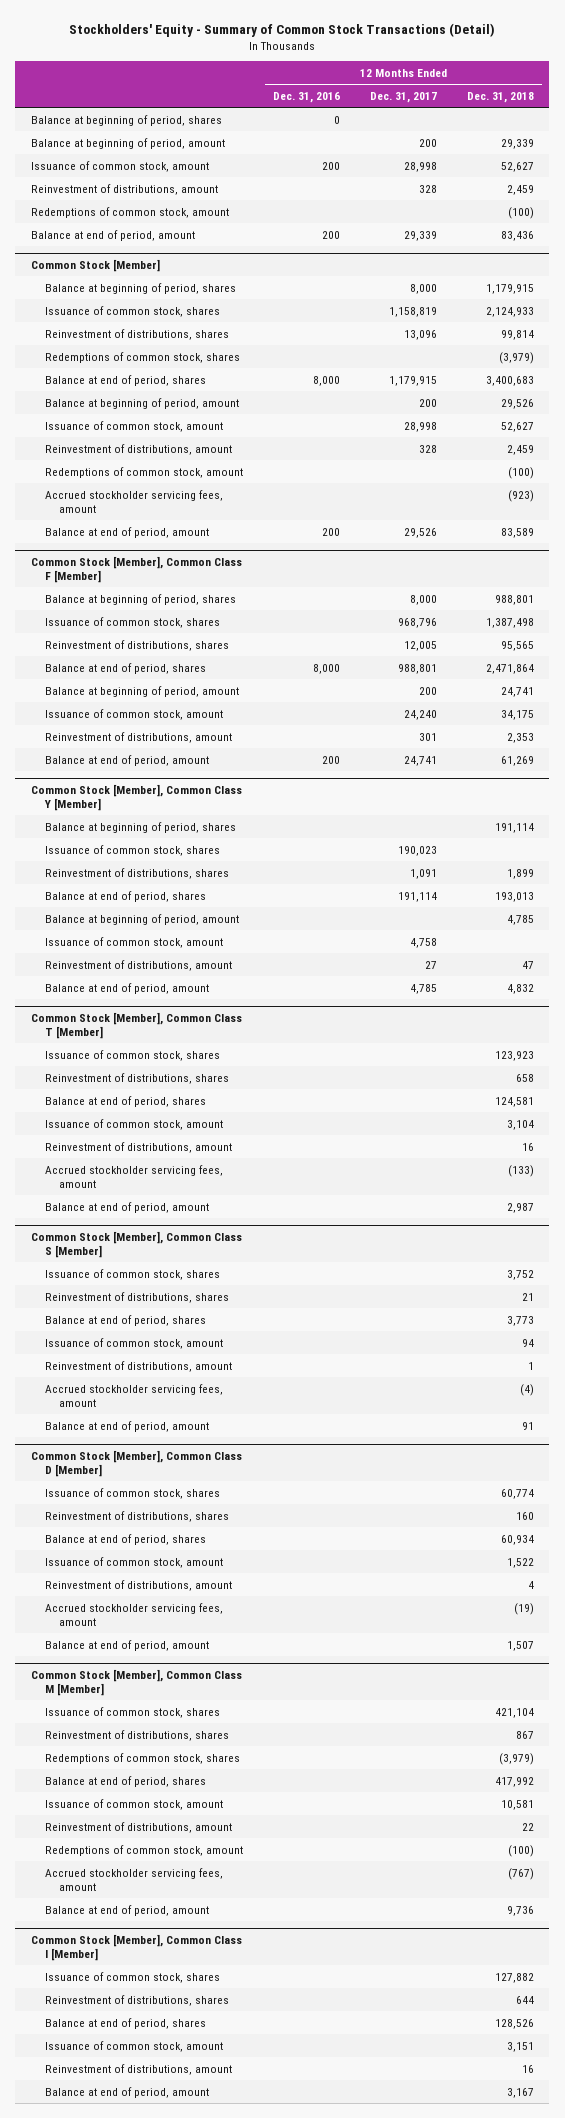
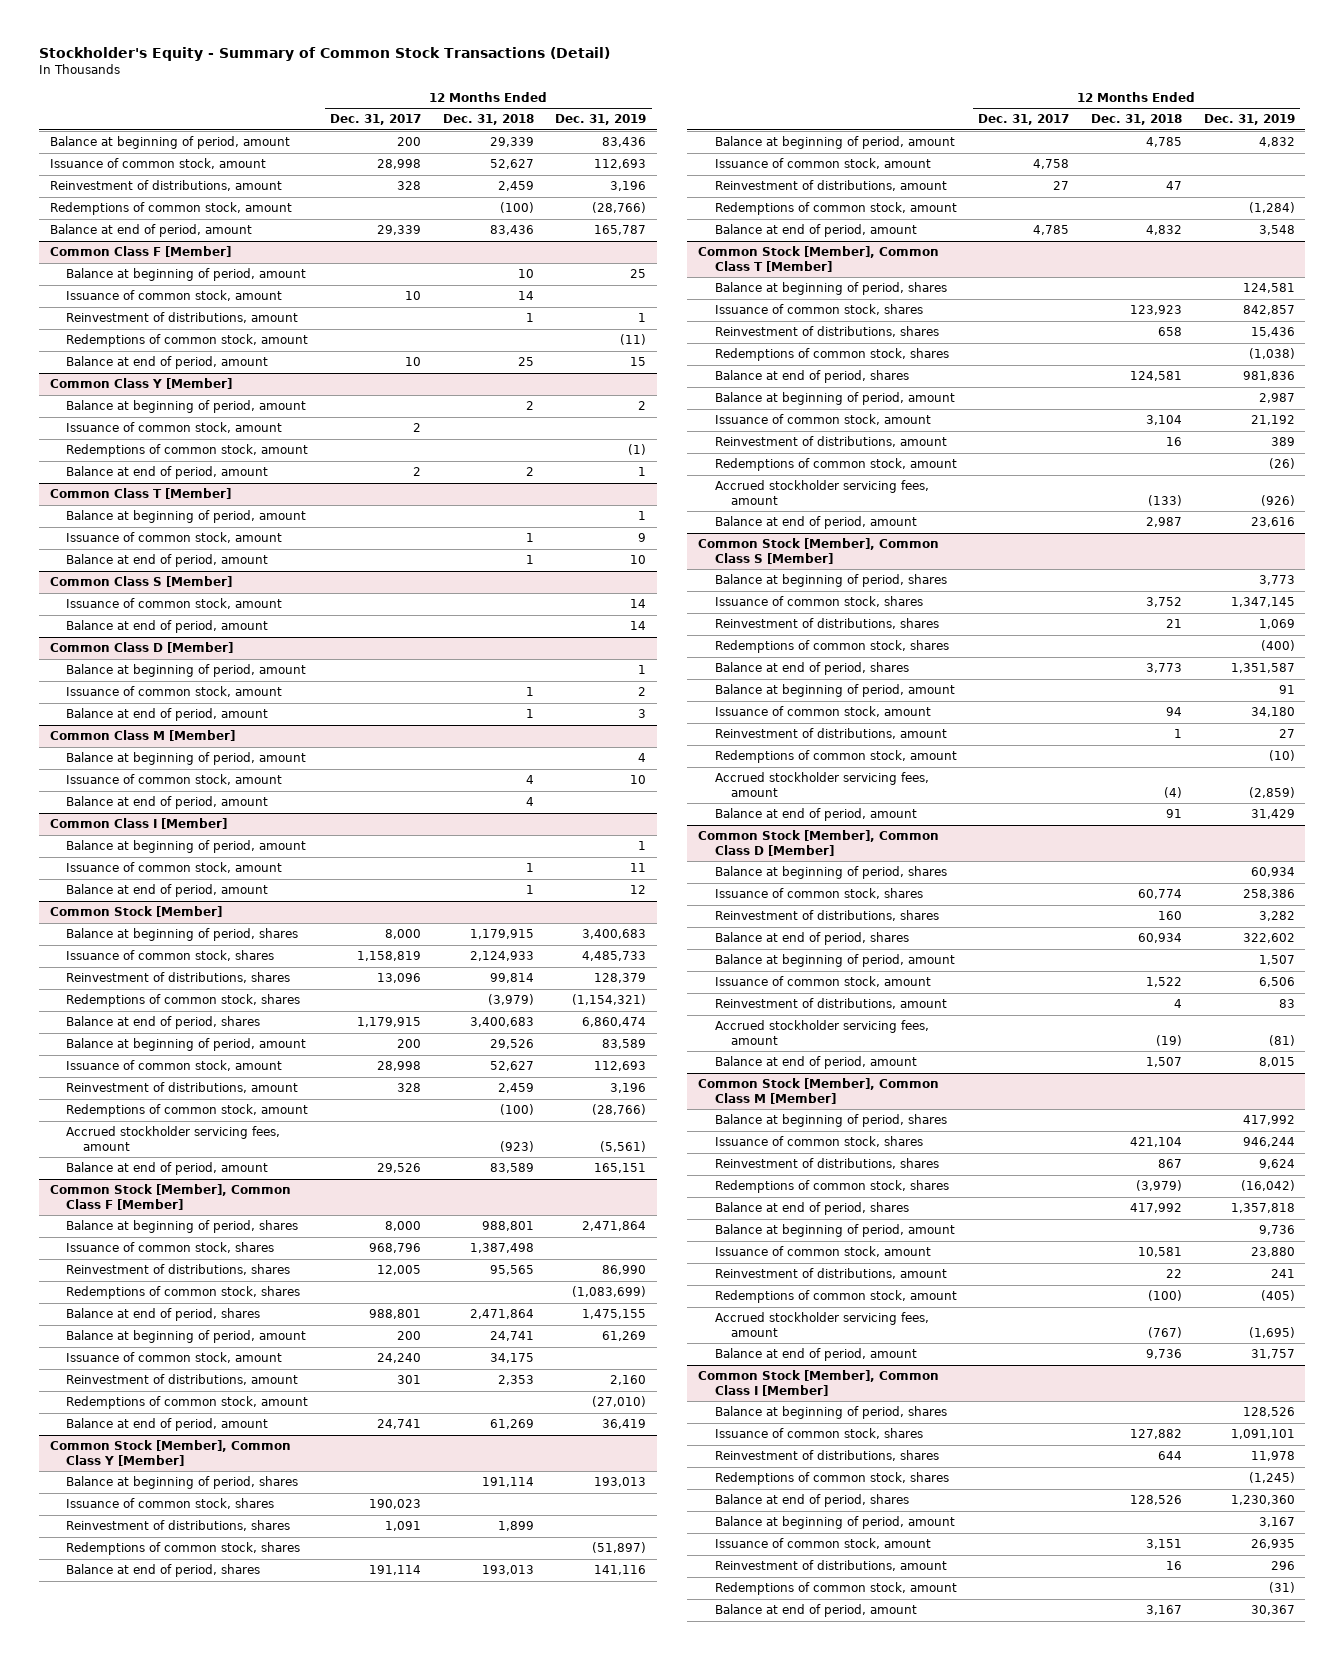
[69,22,496,37] Stockholders' Equity - Summary of Common Stock Transactions (Detail) -> [39,46,611,61] Stockholder's Equity - Summary of Common Stock Transactions (Detail)
[272,91,340,103] Dec. 31, 2016 -> none
none -> [555,114,647,126] Dec. 31, 2019
[30,114,222,126] Balance at beginning of period, shares -> none
none -> [49,246,231,258] Common Class F [Member]
none -> [66,268,307,282] Balance at beginning of period, amount
none -> [66,290,283,302] Issuance of common stock, amount
none -> [66,312,299,324] Reinvestment of distributions, amount
none -> [66,334,309,348] Redemptions of common stock, amount
none -> [66,356,269,370] Balance at end of period, amount
none -> [49,378,232,390] Common Class Y [Member]
none -> [66,400,307,414] Balance at beginning of period, amount
none -> [66,422,283,434] Issuance of common stock, amount
none -> [66,444,309,458] Redemptions of common stock, amount
none -> [66,466,269,480] Balance at end of period, amount
none -> [49,488,231,500] Common Class T [Member]
none -> [66,510,307,524] Balance at beginning of period, amount
none -> [66,532,283,544] Issuance of common stock, amount
none -> [66,554,269,568] Balance at end of period, amount
none -> [49,576,232,588] Common Class S [Member]
none -> [66,598,283,610] Issuance of common stock, amount
none -> [66,620,269,634] Balance at end of period, amount
none -> [49,642,233,654] Common Class D [Member]
none -> [66,664,307,678] Balance at beginning of period, amount
none -> [66,686,283,698] Issuance of common stock, amount
none -> [66,708,269,722] Balance at end of period, amount
none -> [49,730,235,742] Common Class M [Member]
none -> [66,752,307,766] Balance at beginning of period, amount
none -> [66,774,283,786] Issuance of common stock, amount
none -> [66,796,269,810] Balance at end of period, amount
none -> [49,818,227,830] Common Class I [Member]
none -> [66,840,307,854] Balance at beginning of period, amount
none -> [66,862,283,874] Issuance of common stock, amount
none -> [66,884,269,898] Balance at end of period, amount
none -> [66,1286,301,1300] Redemptions of common stock, shares
none -> [66,1396,309,1410] Redemptions of common stock, amount
none -> [66,1542,301,1556] Redemptions of common stock, shares
none -> [714,202,957,216] Redemptions of common stock, amount
none -> [714,282,947,296] Balance at beginning of period, shares
none -> [714,348,949,362] Redemptions of common stock, shares
none -> [714,392,955,406] Balance at beginning of period, amount
none -> [714,458,957,472] Redemptions of common stock, amount
none -> [714,574,947,588] Balance at beginning of period, shares
none -> [714,640,949,654] Redemptions of common stock, shares
none -> [714,684,955,698] Balance at beginning of period, amount
none -> [714,750,957,764] Redemptions of common stock, amount
none -> [714,866,947,880] Balance at beginning of period, shares
none -> [714,954,955,968] Balance at beginning of period, amount
none -> [714,1114,947,1128] Balance at beginning of period, shares
none -> [714,1224,955,1238] Balance at beginning of period, amount
none -> [714,1406,947,1420] Balance at beginning of period, shares
none -> [714,1472,949,1486] Redemptions of common stock, shares
none -> [714,1516,955,1530] Balance at beginning of period, amount
none -> [714,1582,957,1596] Redemptions of common stock, amount

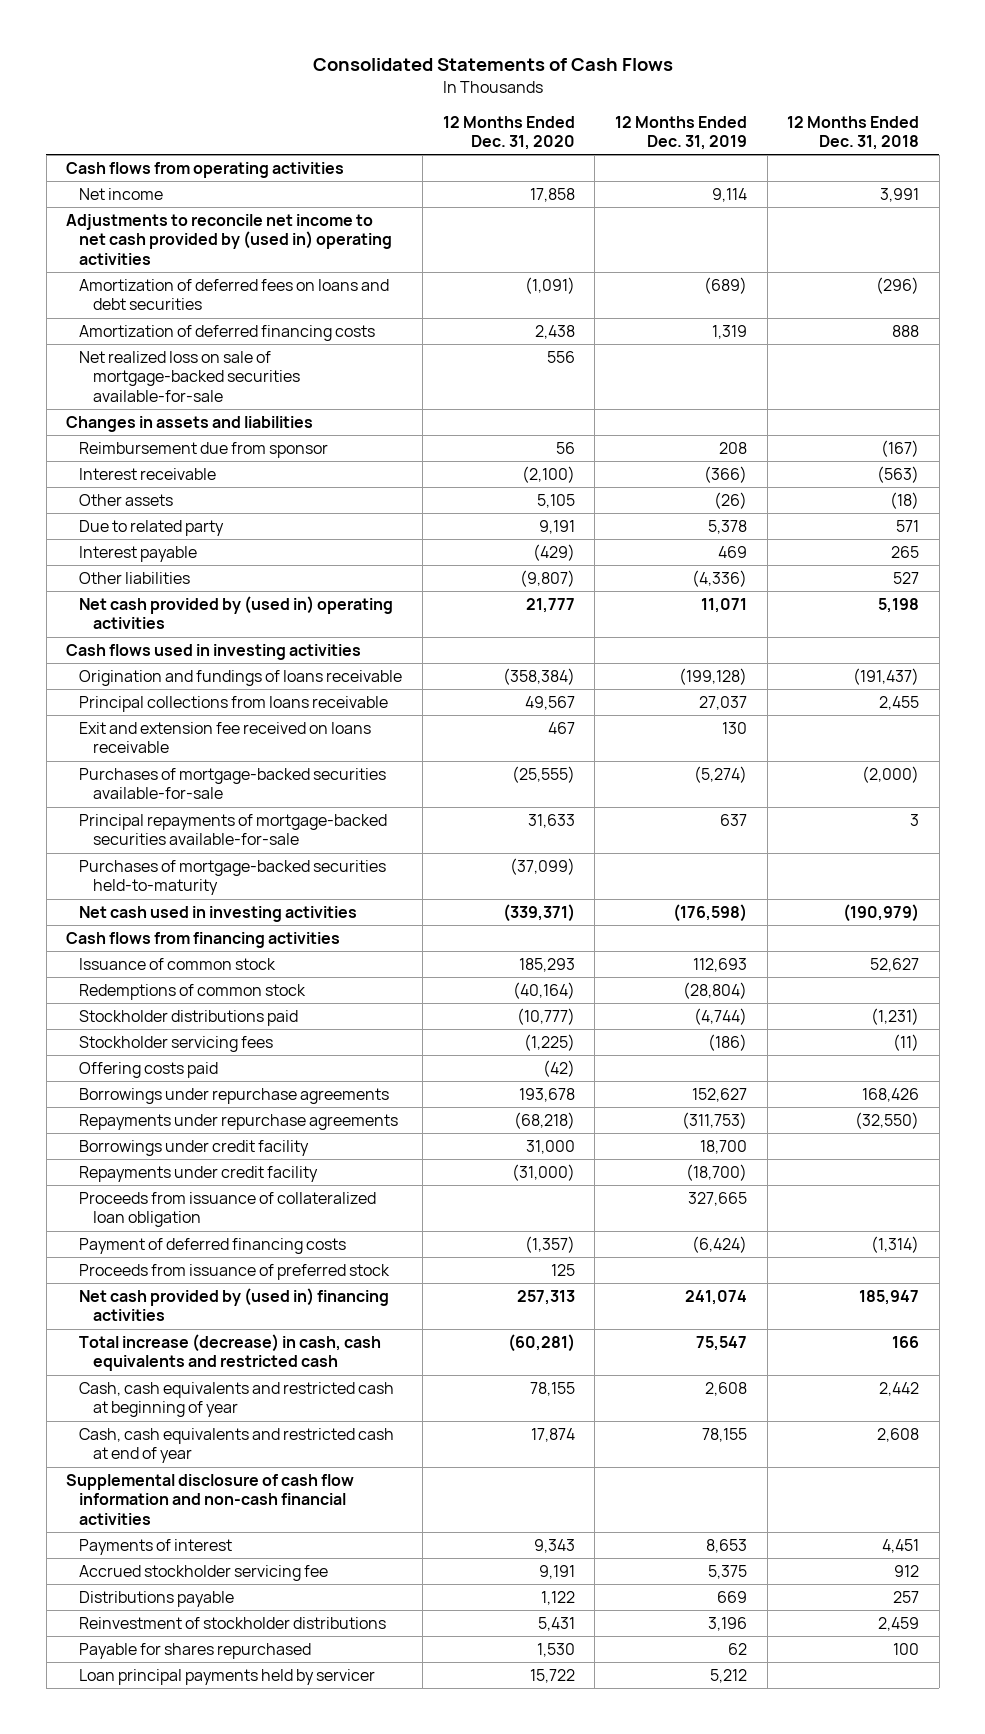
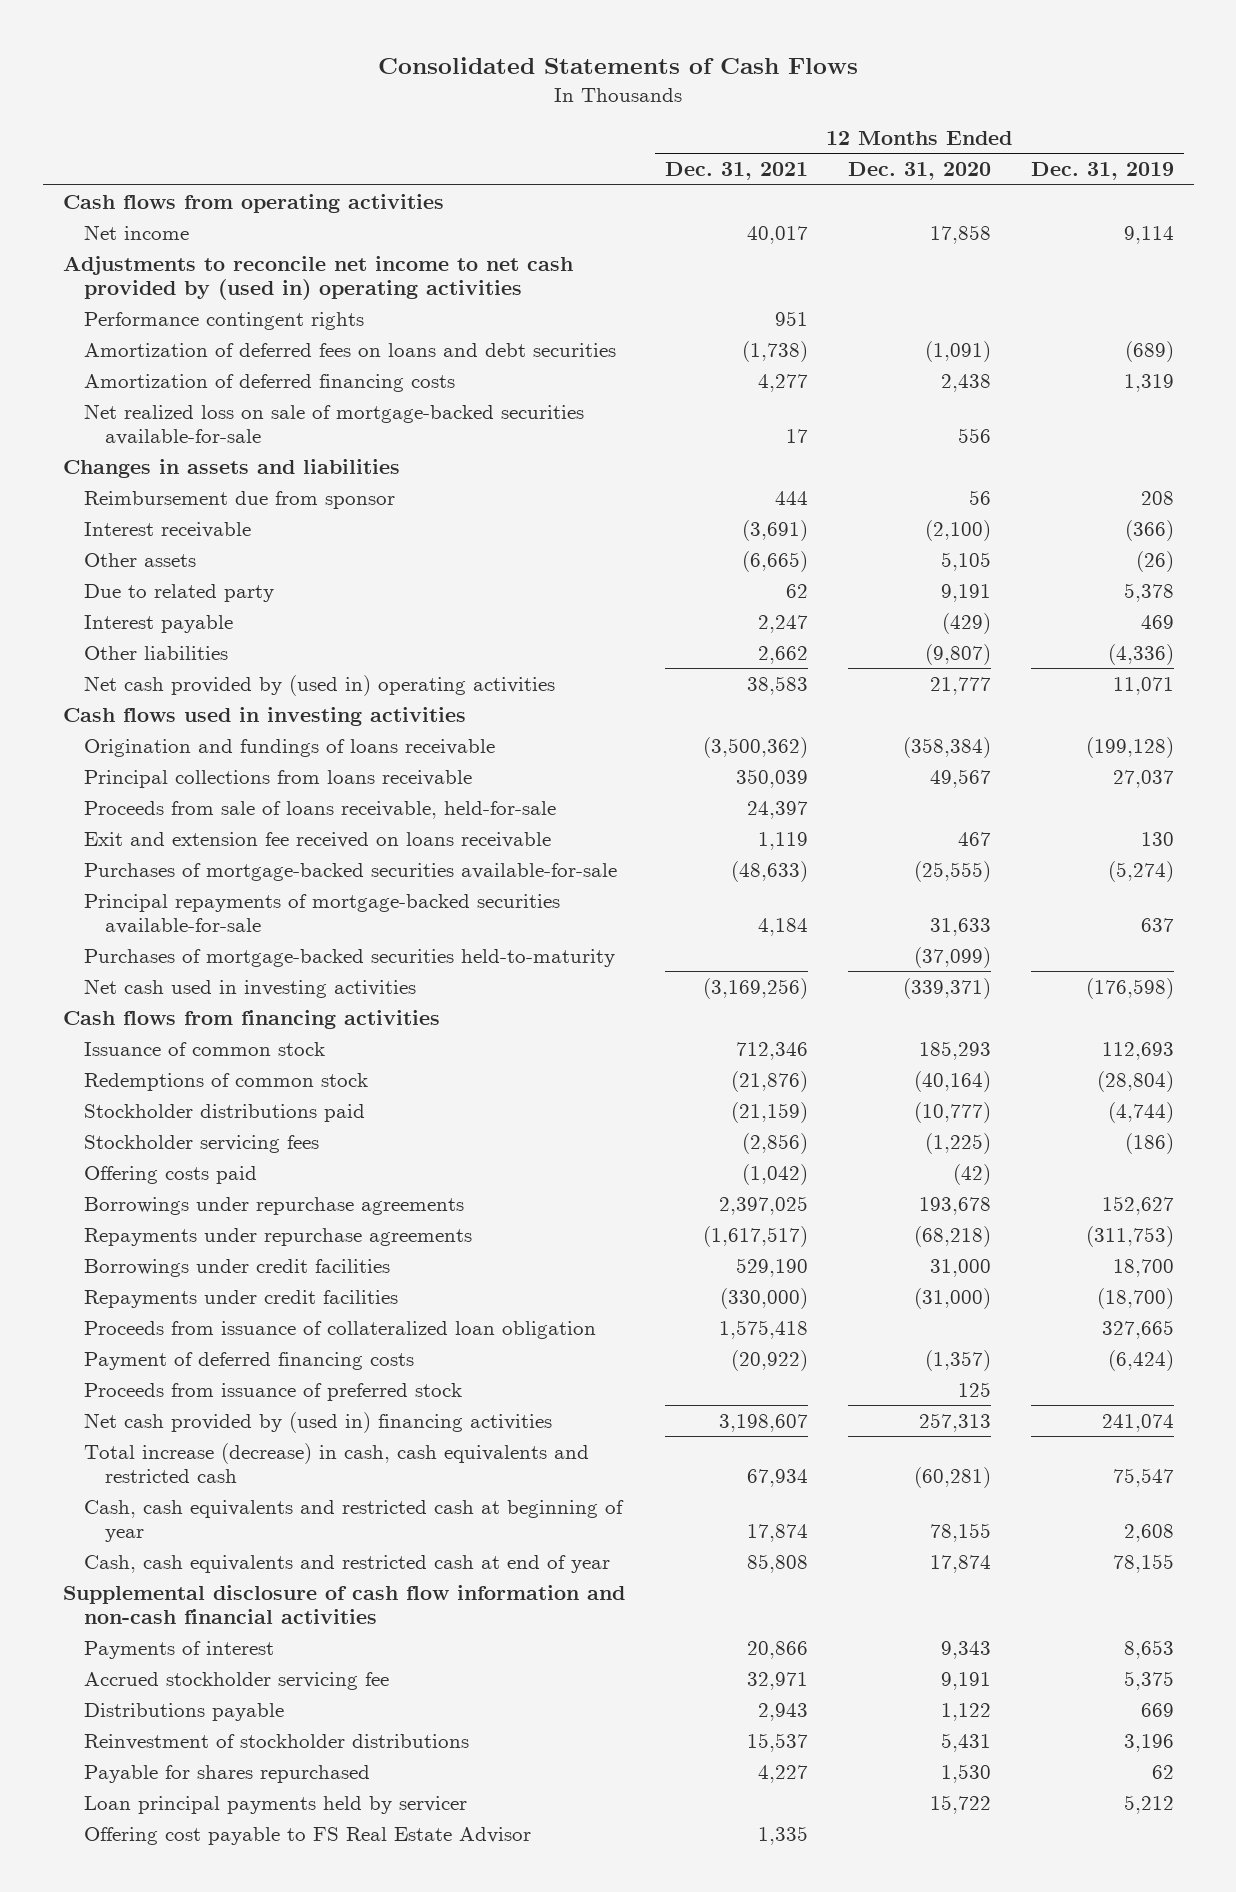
[787,115,920,150] 12 Months Ended Dec. 31, 2018 -> none
none -> [664,162,808,181] Dec. 31, 2021
none -> [84,311,365,330] Performance contingent rights
none -> [84,800,557,819] Proceeds from sale of loans receivable, held-for-sale
[79,1139,310,1156] Borrowings under credit facility -> [84,1258,391,1277] Borrowings under credit facilities
[79,1165,319,1182] Repayments under credit facility -> [84,1289,399,1308] Repayments under credit facilities
none -> [84,1826,532,1845] Offering cost payable to FS Real Estate Advisor

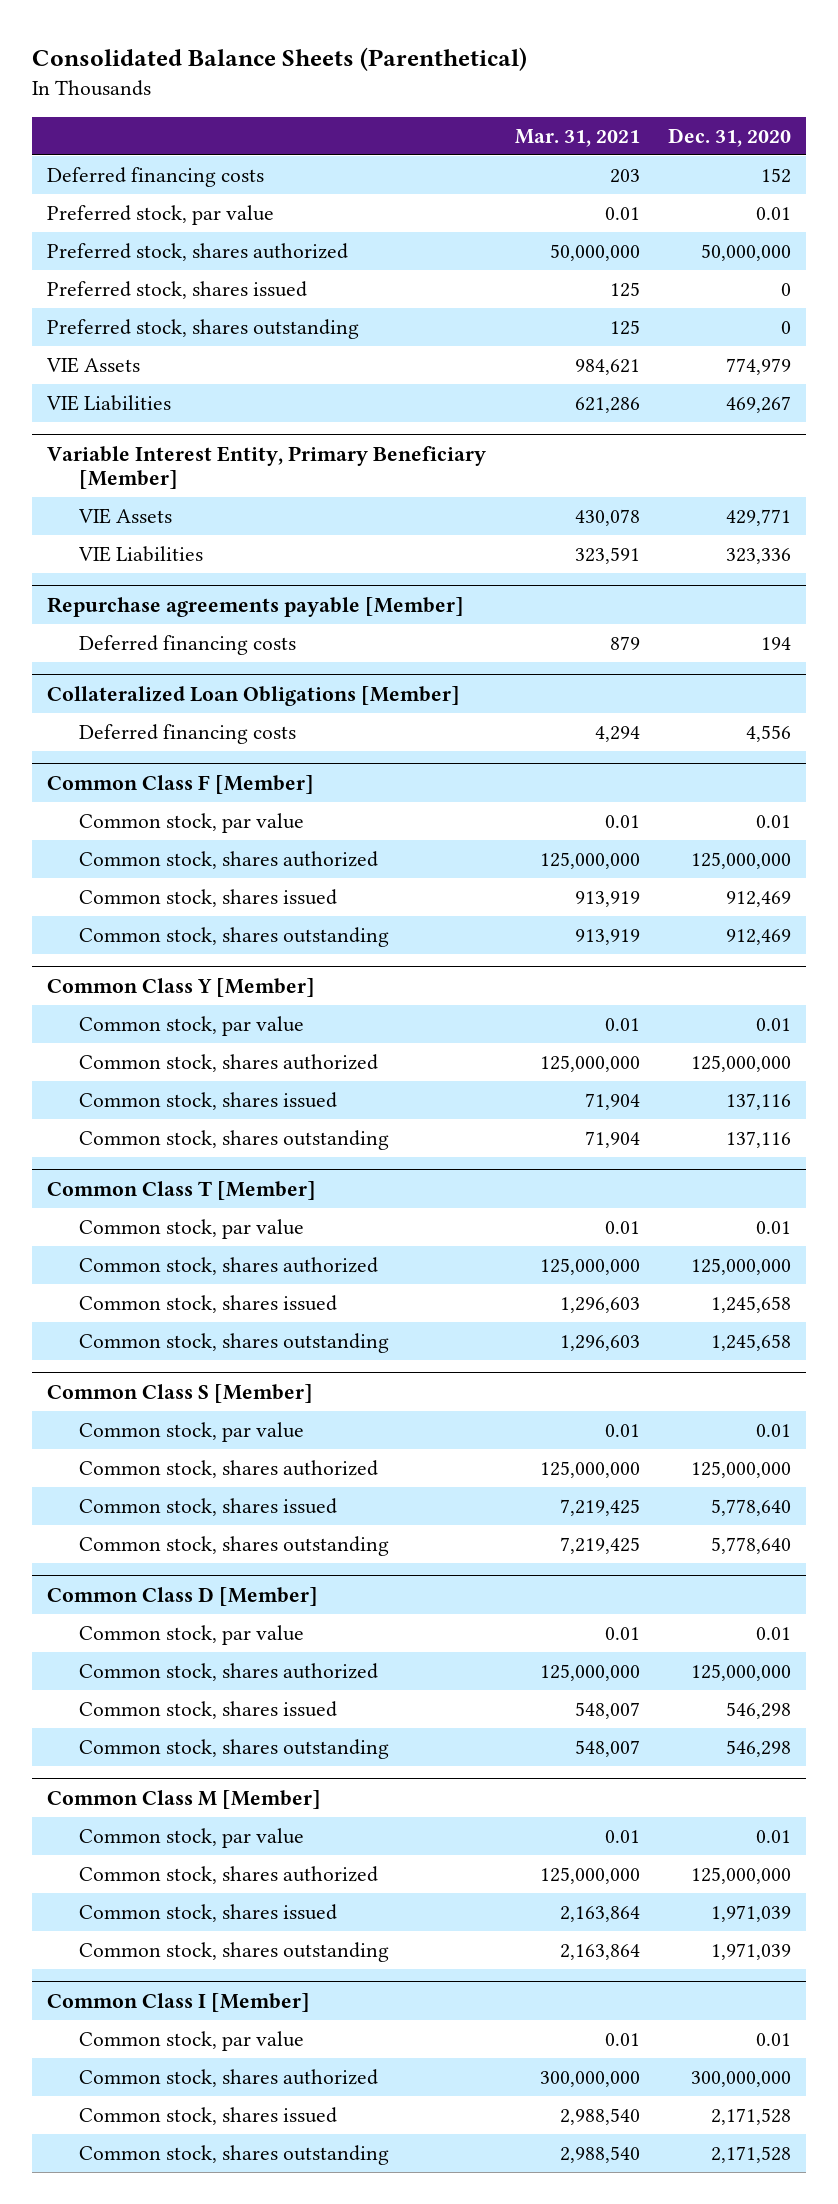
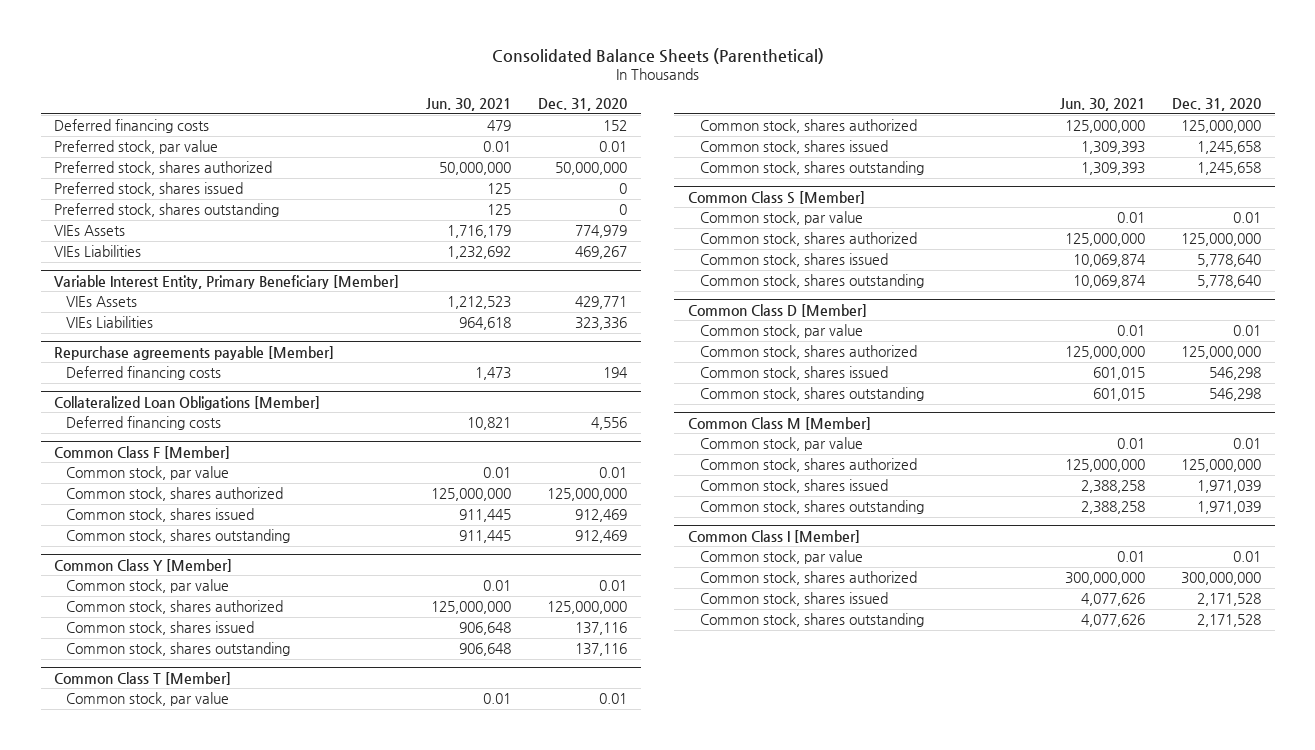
[514,128,640,147] Mar. 31, 2021 -> none
none -> [426,98,512,112] Jun. 30, 2021
[45,357,140,374] VIE Assets -> [54,225,126,237] VIEs Assets
[45,395,171,412] VIE Liabilities -> [54,245,142,258] VIEs Liabilities
[78,508,173,525] VIE Assets -> [66,296,138,308] VIEs Assets
[78,546,204,563] VIE Liabilities -> [66,316,154,329] VIEs Liabilities

